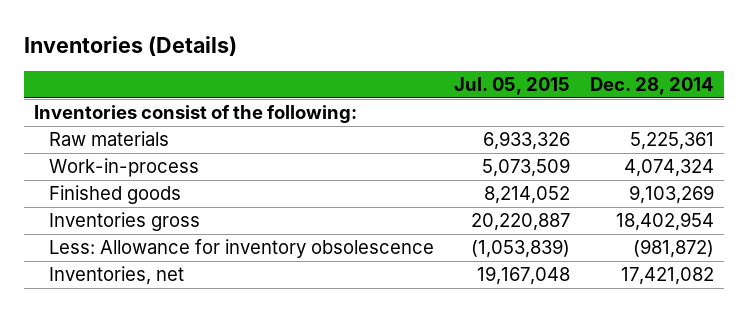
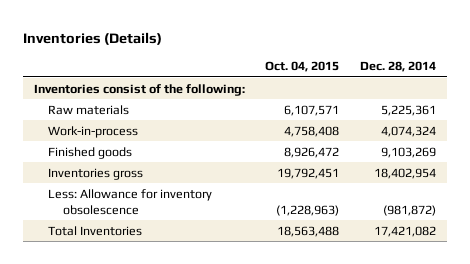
[453,77,570,96] Jul. 05, 2015 -> none
none -> [265,61,340,73] Oct. 04, 2015
[48,266,184,286] Inventories, net -> [48,225,143,236] Total Inventories

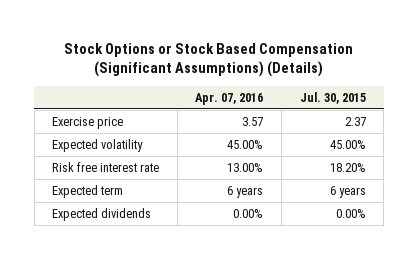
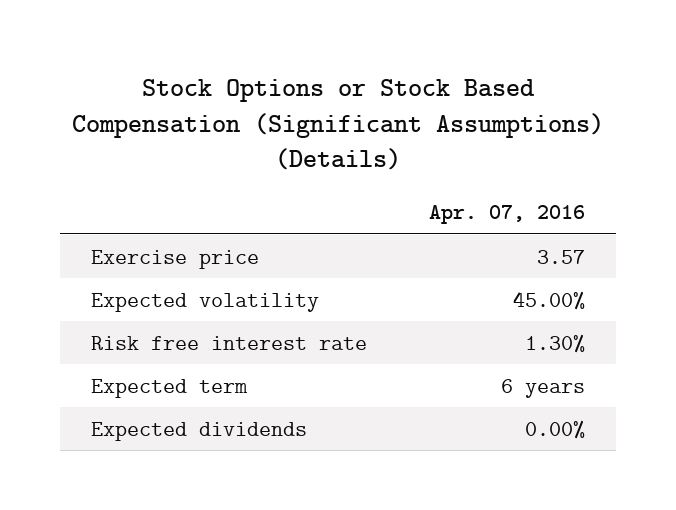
[299,91,366,104] Jul. 30, 2015 -> none
[227,163,264,173] 13.00% -> [524,333,585,353] 1.30%

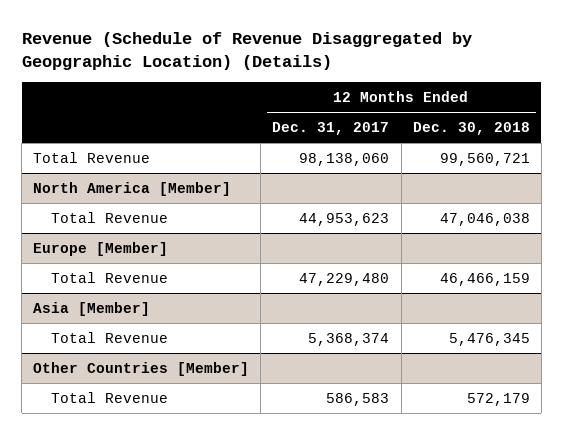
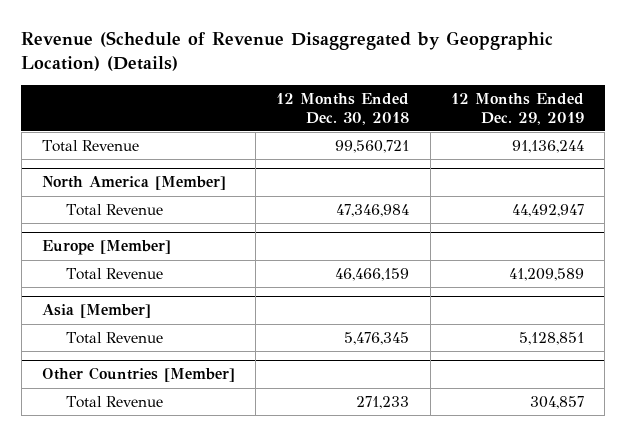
[272,122,390,136] Dec. 31, 2017 -> none
none -> [450,92,584,125] 12 Months Ended Dec. 29, 2019
[439,212,530,226] 47,046,038 -> [336,203,410,217] 47,346,984
[466,392,530,406] 572,179 -> [356,395,410,409] 271,233

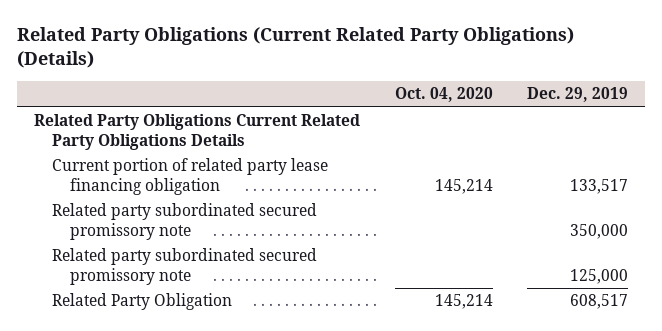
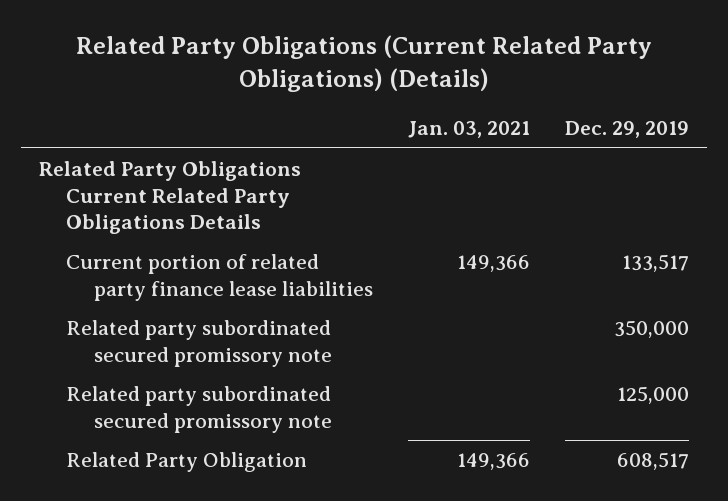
[394,87,493,103] Oct. 04, 2020 -> none
none -> [407,120,530,138] Jan. 03, 2021
[52,158,329,195] Current portion of related party lease financing obligation -> [66,254,373,301] Current portion of related party finance lease liabilities

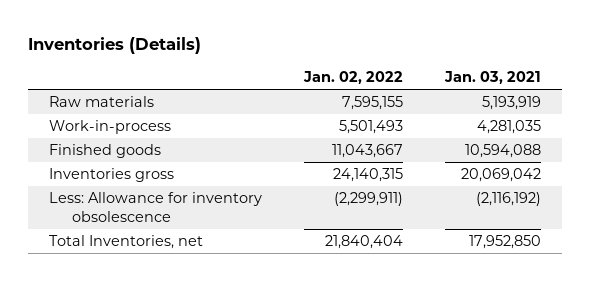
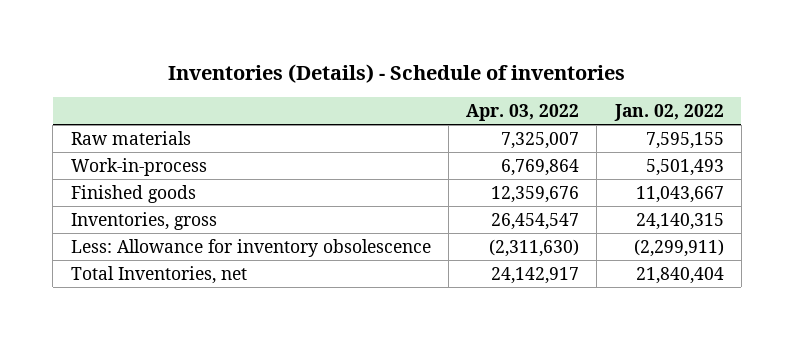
[27,37,201,55] Inventories (Details) -> [168,63,626,83] Inventories (Details) - Schedule of inventories
[444,71,542,85] Jan. 03, 2021 -> none
none -> [466,104,580,122] Apr. 03, 2022
[48,168,174,183] Inventories gross -> [70,211,217,230] Inventories, gross

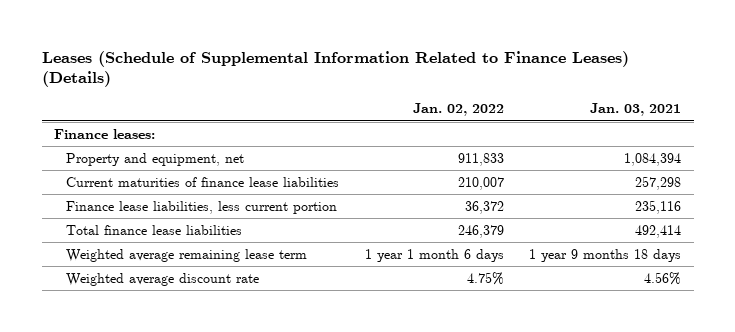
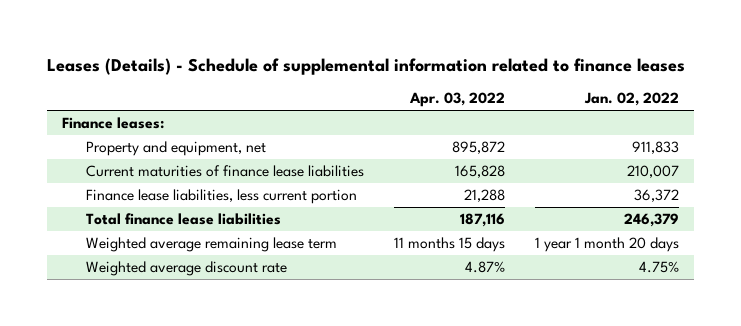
[41,50,629,88] Leases (Schedule of Supplemental Information Related to Finance Leases) (Details) -> [46,57,685,75] Leases (Details) - Schedule of supplemental information related to finance leases
[589,103,681,117] Jan. 03, 2021 -> none
none -> [409,92,506,108] Apr. 03, 2022
[364,248,504,262] 1 year 1 month 6 days -> [535,237,680,253] 1 year 1 month 20 days

